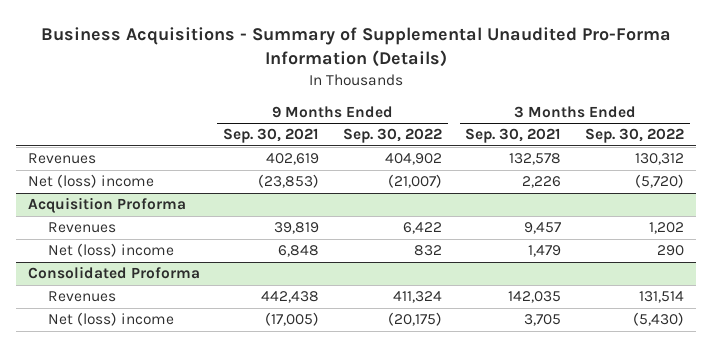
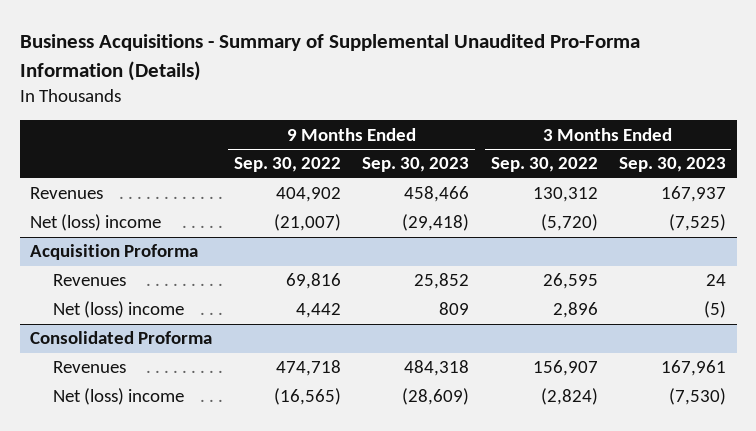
[223,128,320,144] Sep. 30, 2021 -> none
[465,128,562,144] Sep. 30, 2021 -> none
none -> [362,157,470,173] Sep. 30, 2023
none -> [619,157,727,173] Sep. 30, 2023
[402,222,442,235] 6,422 -> [285,273,341,290] 69,816
[649,222,685,235] 1,202 -> [542,273,598,290] 26,595
[413,245,442,257] 832 -> [295,303,341,319] 4,442
[657,245,685,257] 290 -> [552,302,598,319] 2,896
[392,291,442,304] 411,324 -> [275,360,341,377] 474,718
[639,291,685,304] 131,514 -> [532,360,598,377] 156,907
[387,312,442,327] (20,175) -> [273,388,341,406] (16,565)
[633,312,685,327] (5,430) -> [540,388,598,406] (2,824)

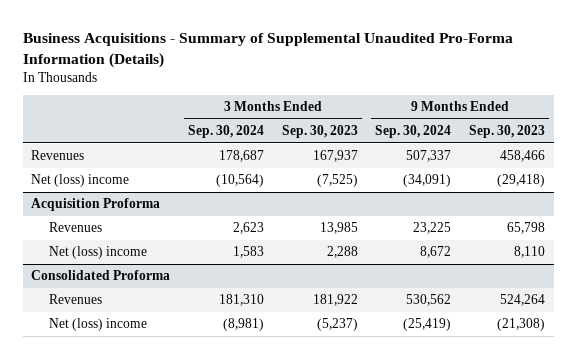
[233,157,341,173] Sep. 30, 2022 -> none
[490,157,598,173] Sep. 30, 2022 -> none
none -> [188,125,265,139] Sep. 30, 2024
none -> [375,125,452,139] Sep. 30, 2024
[414,273,470,290] 25,852 -> [507,222,546,235] 65,798
[706,274,727,287] 24 -> [319,222,358,235] 13,985
[439,302,470,316] 809 -> [514,246,546,259] 8,110
[704,301,727,319] (5) -> [326,246,358,259] 2,288
[404,360,470,377] 484,318 -> [500,294,546,307] 524,264
[661,360,727,377] 167,961 -> [312,294,358,307] 181,922
[402,388,470,406] (28,609) -> [497,318,546,332] (21,308)
[669,388,727,406] (7,530) -> [316,318,358,332] (5,237)

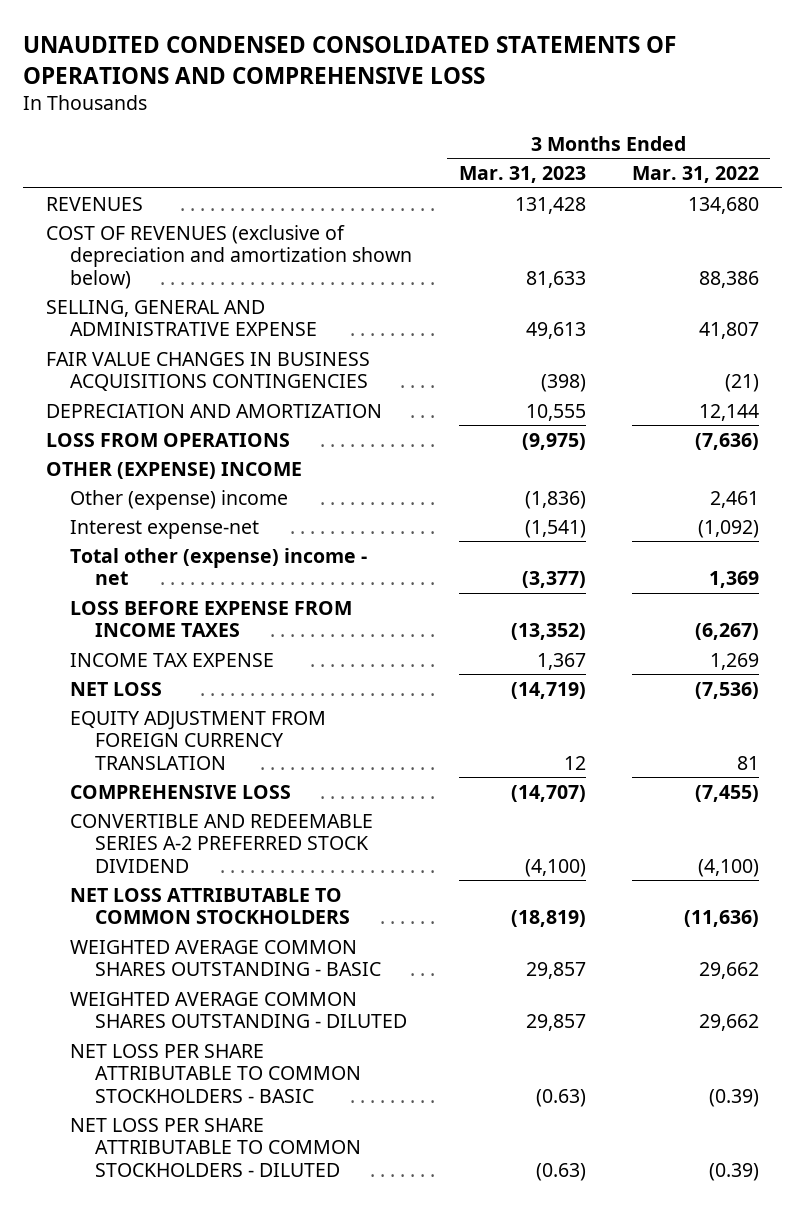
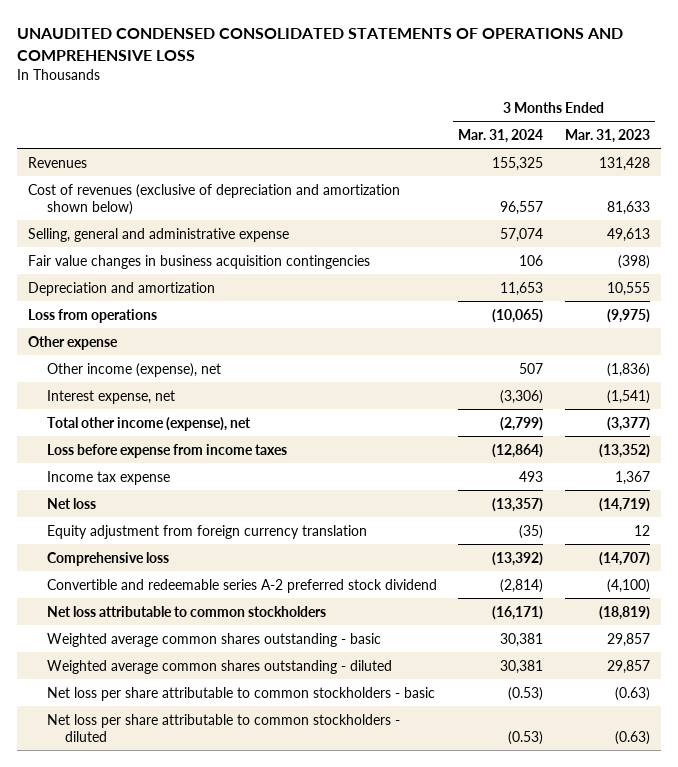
[631,166,759,184] Mar. 31, 2022 -> none
none -> [458,128,544,143] Mar. 31, 2024
[46,196,144,211] REVENUES -> [28,156,88,168] Revenues
[46,224,413,289] COST OF REVENUES (exclusive of depreciation and amortization shown below) -> [28,183,401,216] Cost of revenues (exclusive of depreciation and amortization shown below)
[46,299,318,337] SELLING, GENERAL AND ADMINISTRATIVE EXPENSE -> [28,227,290,242] Selling, general and administrative expense
[46,351,371,392] FAIR VALUE CHANGES IN BUSINESS ACQUISITIONS CONTINGENCIES -> [28,254,371,269] Fair value changes in business acquisition contingencies
[46,403,383,418] DEPRECIATION AND AMORTIZATION -> [28,281,216,296] Depreciation and amortization
[46,432,291,447] LOSS FROM OPERATIONS -> [28,308,158,323] Loss from operations
[46,461,303,479] OTHER (EXPENSE) INCOME -> [28,335,119,350] Other expense
[70,489,289,510] Other (expense) income -> [46,362,221,377] Other income (expense), net
[70,519,260,539] Interest expense-net -> [46,389,175,404] Interest expense, net
[70,547,368,586] Total other (expense) income - net -> [46,416,251,431] Total other income (expense), net
[70,600,353,638] LOSS BEFORE EXPENSE FROM INCOME TAXES -> [46,443,287,458] Loss before expense from income taxes
[70,652,275,667] INCOME TAX EXPENSE -> [46,470,170,485] Income tax expense
[70,681,163,696] NET LOSS -> [46,497,96,509] Net loss
[70,710,327,770] EQUITY ADJUSTMENT FROM FOREIGN CURRENCY TRANSLATION -> [46,524,367,539] Equity adjustment from foreign currency translation
[70,784,292,799] COMPREHENSIVE LOSS -> [46,551,169,566] Comprehensive loss
[70,813,374,873] CONVERTIBLE AND REDEEMABLE SERIES A-2 PREFERRED STOCK DIVIDEND -> [46,578,437,593] Convertible and redeemable series A-2 preferred stock dividend
[70,887,350,925] NET LOSS ATTRIBUTABLE TO COMMON STOCKHOLDERS -> [46,605,326,617] Net loss attributable to common stockholders
[70,939,381,977] WEIGHTED AVERAGE COMMON SHARES OUTSTANDING - BASIC -> [46,632,381,647] Weighted average common shares outstanding - basic
[70,991,407,1029] WEIGHTED AVERAGE COMMON SHARES OUTSTANDING - DILUTED -> [46,659,392,674] Weighted average common shares outstanding - diluted
[70,1043,361,1103] NET LOSS PER SHARE ATTRIBUTABLE TO COMMON STOCKHOLDERS - BASIC -> [46,686,435,701] Net loss per share attributable to common stockholders - basic
[70,1117,361,1177] NET LOSS PER SHARE ATTRIBUTABLE TO COMMON STOCKHOLDERS - DILUTED -> [46,713,400,743] Net loss per share attributable to common stockholders - diluted

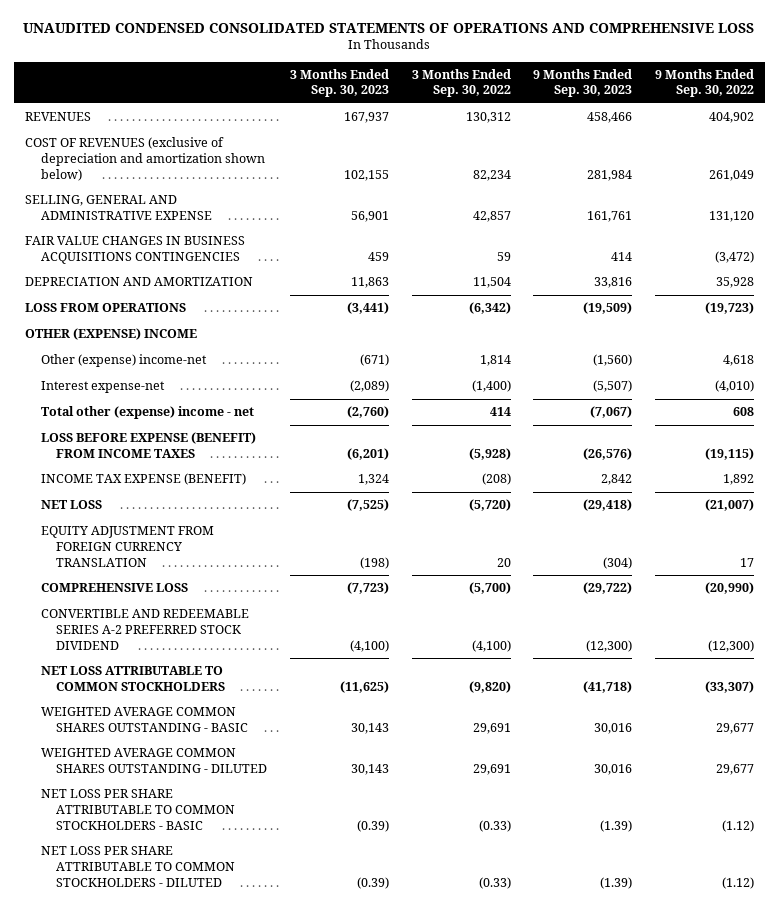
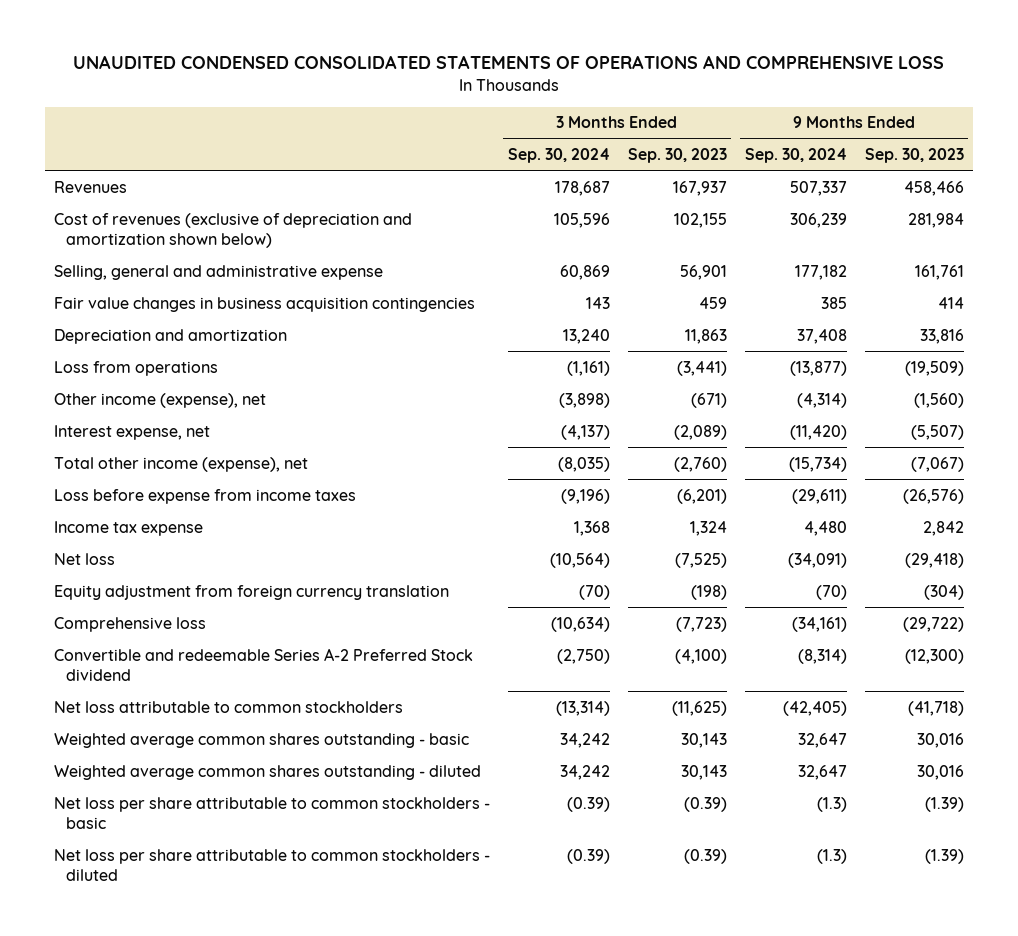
[411,68,511,98] 3 Months Ended Sep. 30, 2022 -> none
[654,68,754,98] 9 Months Ended Sep. 30, 2022 -> none
none -> [507,148,610,164] Sep. 30, 2024
none -> [744,148,847,164] Sep. 30, 2024
[24,328,197,341] OTHER (EXPENSE) INCOME -> none
[24,112,91,122] REVENUES -> [53,180,127,193] Revenues
[24,137,265,181] COST OF REVENUES (exclusive of depreciation and amortization shown below) -> [53,212,412,248] Cost of revenues (exclusive of depreciation and amortization shown below)
[24,195,212,220] SELLING, GENERAL AND ADMINISTRATIVE EXPENSE -> [53,264,383,280] Selling, general and administrative expense
[24,236,245,264] FAIR VALUE CHANGES IN BUSINESS ACQUISITIONS CONTINGENCIES -> [53,296,475,312] Fair value changes in business acquisition contingencies
[24,277,253,287] DEPRECIATION AND AMORTIZATION -> [53,328,287,344] Depreciation and amortization
[24,303,186,313] LOSS FROM OPERATIONS -> [53,360,218,376] Loss from operations
[40,354,207,368] Other (expense) income-net -> [53,392,266,408] Other income (expense), net
[40,381,165,394] Interest expense-net -> [53,424,210,440] Interest expense, net
[40,406,254,420] Total other (expense) income - net -> [53,456,308,472] Total other income (expense), net
[40,432,256,458] LOSS BEFORE EXPENSE (BENEFIT) FROM INCOME TAXES -> [53,488,356,504] Loss before expense from income taxes
[40,473,246,486] INCOME TAX EXPENSE (BENEFIT) -> [53,520,203,536] Income tax expense
[40,500,102,510] NET LOSS -> [53,552,115,565] Net loss
[40,526,214,567] EQUITY ADJUSTMENT FROM FOREIGN CURRENCY TRANSLATION -> [53,584,449,600] Equity adjustment from foreign currency translation
[40,583,188,593] COMPREHENSIVE LOSS -> [53,616,206,632] Comprehensive loss
[40,609,249,650] CONVERTIBLE AND REDEEMABLE SERIES A-2 PREFERRED STOCK DIVIDEND -> [53,647,473,681] Convertible and redeemable Series A-2 Preferred Stock dividend
[40,666,226,691] NET LOSS ATTRIBUTABLE TO COMMON STOCKHOLDERS -> [53,700,403,713] Net loss attributable to common stockholders
[40,707,249,732] WEIGHTED AVERAGE COMMON SHARES OUTSTANDING - BASIC -> [53,732,469,748] Weighted average common shares outstanding - basic
[40,748,268,773] WEIGHTED AVERAGE COMMON SHARES OUTSTANDING - DILUTED -> [53,764,481,780] Weighted average common shares outstanding - diluted
[40,789,236,830] NET LOSS PER SHARE ATTRIBUTABLE TO COMMON STOCKHOLDERS - BASIC -> [53,796,490,829] Net loss per share attributable to common stockholders - basic
[40,846,236,887] NET LOSS PER SHARE ATTRIBUTABLE TO COMMON STOCKHOLDERS - DILUTED -> [53,848,490,881] Net loss per share attributable to common stockholders - diluted

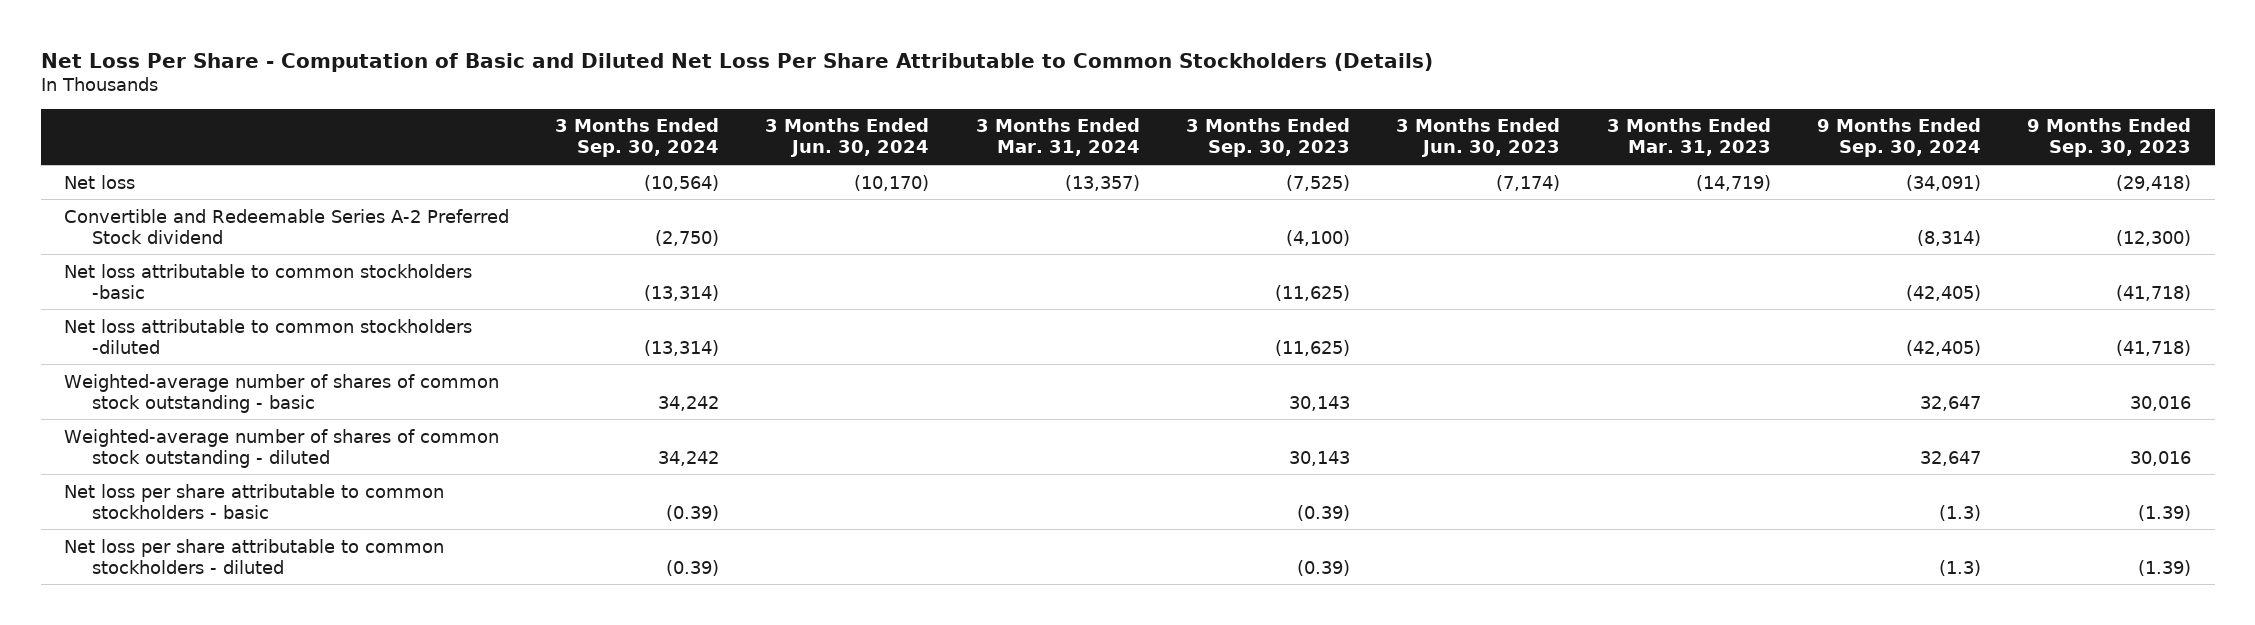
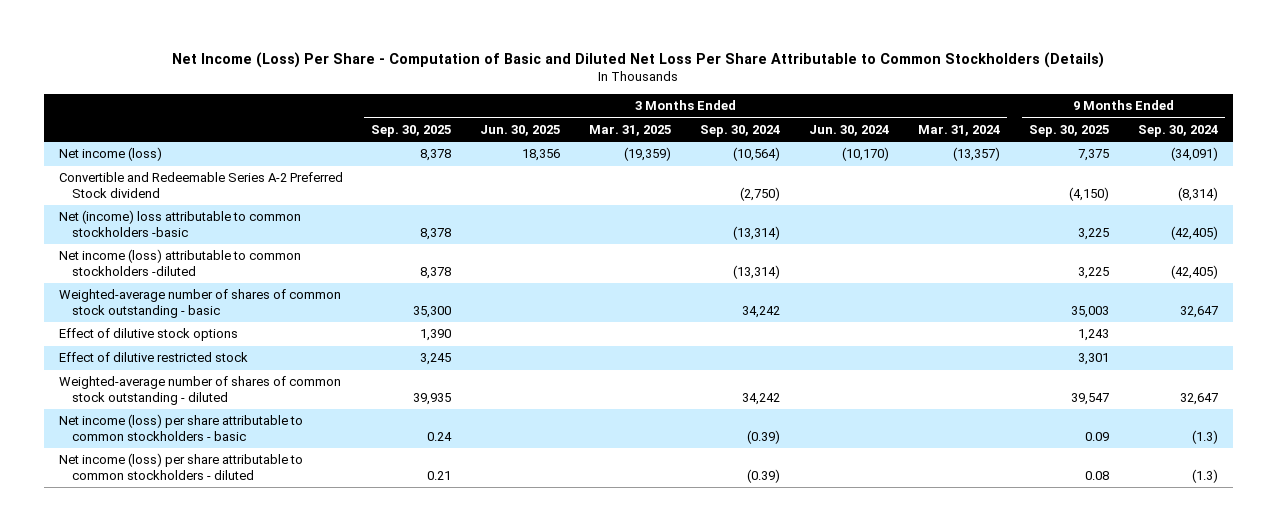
[40,52,1433,72] Net Loss Per Share - Computation of Basic and Diluted Net Loss Per Share Attributable to Common Stockholders (Details) -> [172,51,1105,68] Net Income (Loss) Per Share - Computation of Basic and Diluted Net Loss Per Share Attributable to Common Stockholders (Details)
[1186,118,1351,158] 3 Months Ended Sep. 30, 2023 -> none
[1396,118,1561,158] 3 Months Ended Jun. 30, 2023 -> none
[1606,118,1771,157] 3 Months Ended Mar. 31, 2023 -> none
[2027,118,2192,158] 9 Months Ended Sep. 30, 2023 -> none
none -> [371,124,452,137] Sep. 30, 2025
none -> [480,124,561,136] Jun. 30, 2025
none -> [589,124,672,136] Mar. 31, 2025
none -> [1029,124,1110,137] Sep. 30, 2025
[63,174,135,189] Net loss -> [58,147,162,162] Net income (loss)
[63,263,472,299] Net loss attributable to common stockholders -basic -> [58,210,301,237] Net (income) loss attributable to common stockholders -basic
[63,318,472,354] Net loss attributable to common stockholders -diluted -> [58,249,301,276] Net income (loss) attributable to common stockholders -diluted
none -> [58,328,238,342] Effect of dilutive stock options
none -> [58,352,248,363] Effect of dilutive restricted stock
[63,483,444,519] Net loss per share attributable to common stockholders - basic -> [58,414,303,441] Net income (loss) per share attributable to common stockholders - basic
[63,538,444,574] Net loss per share attributable to common stockholders - diluted -> [58,453,303,480] Net income (loss) per share attributable to common stockholders - diluted

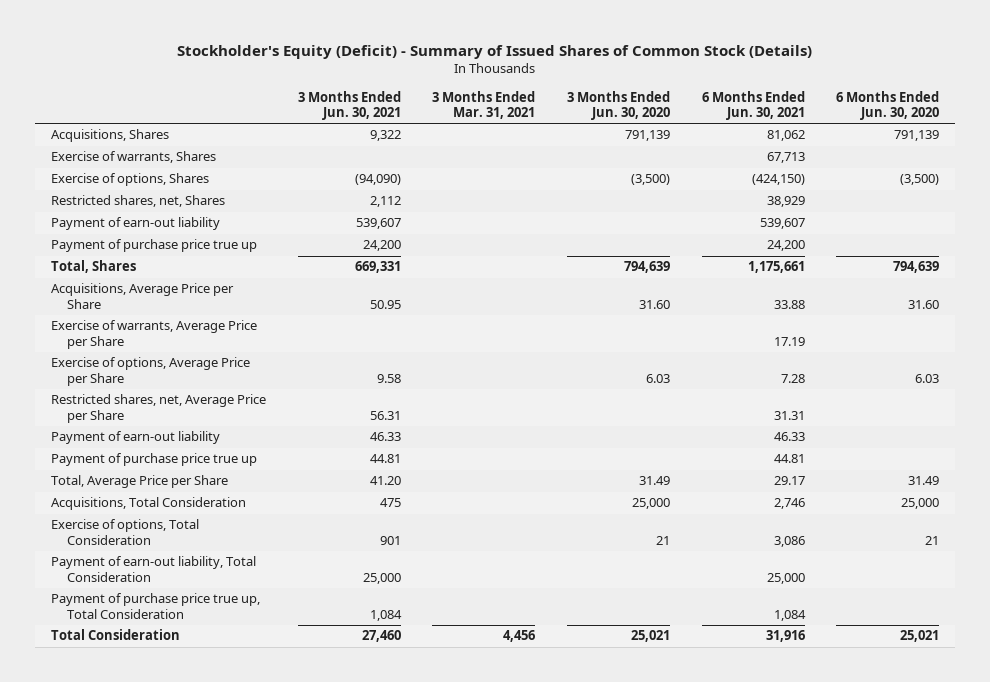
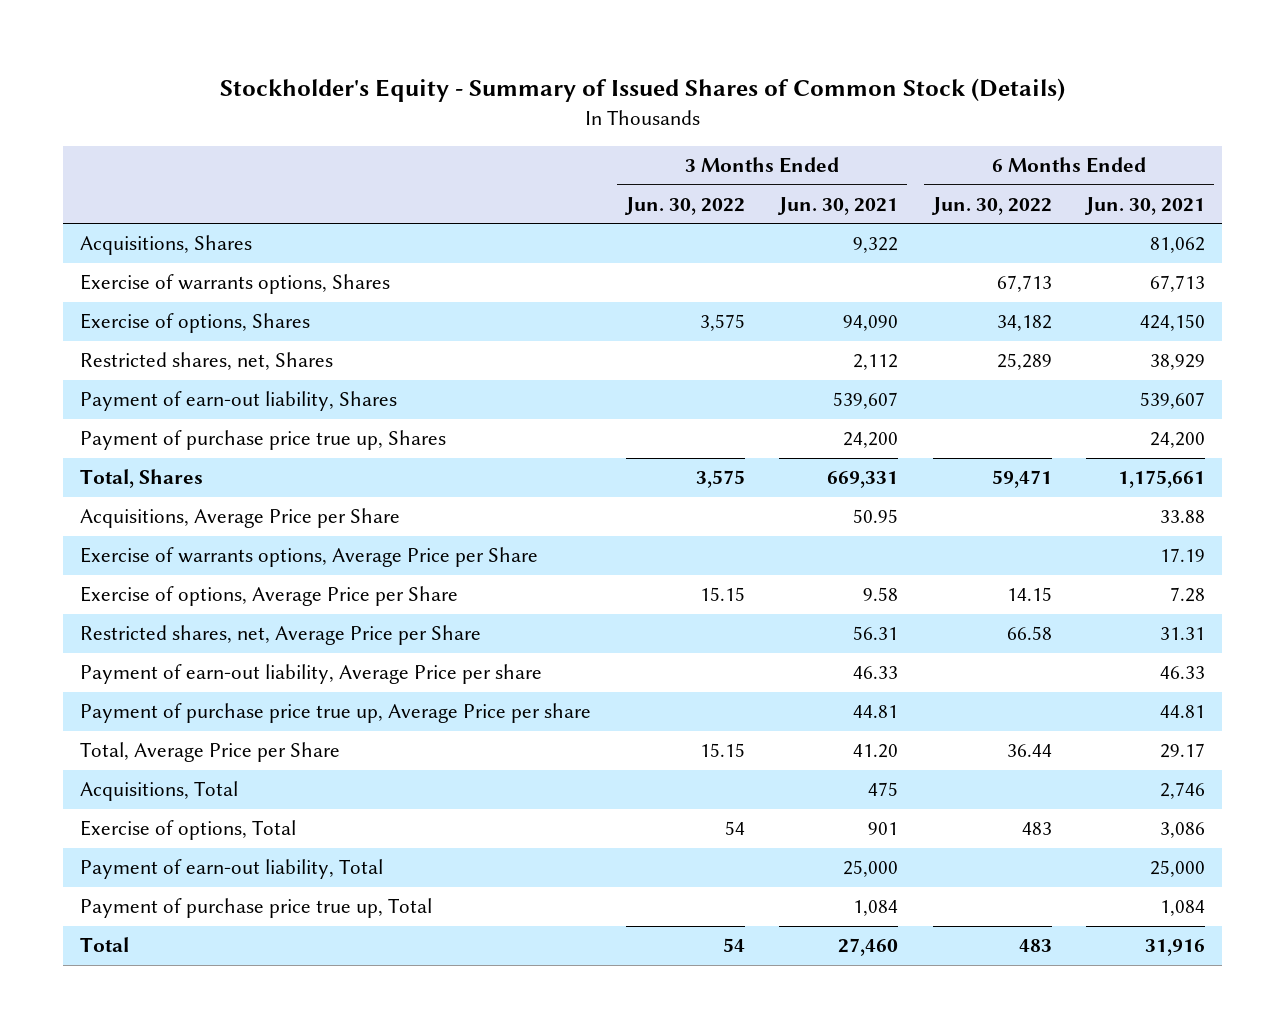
[177,44,813,59] Stockholder's Equity (Deficit) - Summary of Issued Shares of Common Stock (Details) -> [219,78,1065,103] Stockholder's Equity - Summary of Issued Shares of Common Stock (Details)
[432,90,536,120] 3 Months Ended Mar. 31, 2021 -> none
[567,90,671,121] 3 Months Ended Jun. 30, 2020 -> none
[836,90,940,121] 6 Months Ended Jun. 30, 2020 -> none
none -> [623,196,745,215] Jun. 30, 2022
none -> [930,196,1052,215] Jun. 30, 2022
[51,151,217,164] Exercise of warrants, Shares -> [80,274,391,295] Exercise of warrants options, Shares
[354,174,401,186] (94,090) -> [843,315,899,332] 94,090
[751,174,805,186] (424,150) -> [1139,314,1205,332] 424,150
[51,217,221,231] Payment of earn-out liability -> [80,391,398,412] Payment of earn-out liability, Shares
[51,239,258,253] Payment of purchase price true up -> [80,430,447,451] Payment of purchase price true up, Shares
[51,320,258,350] Exercise of warrants, Average Price per Share -> [80,547,539,568] Exercise of warrants options, Average Price per Share
[51,431,221,445] Payment of earn-out liability -> [80,664,543,685] Payment of earn-out liability, Average Price per share
[51,453,258,467] Payment of purchase price true up -> [80,703,592,724] Payment of purchase price true up, Average Price per share
[51,497,247,511] Acquisitions, Total Consideration -> [80,781,239,802] Acquisitions, Total
[51,519,200,546] Exercise of options, Total Consideration -> [80,820,297,841] Exercise of options, Total
[51,556,257,583] Payment of earn-out liability, Total Consideration -> [80,859,384,880] Payment of earn-out liability, Total
[51,593,261,620] Payment of purchase price true up, Total Consideration -> [80,898,433,919] Payment of purchase price true up, Total
[51,629,181,641] Total Consideration -> [80,937,130,953] Total

